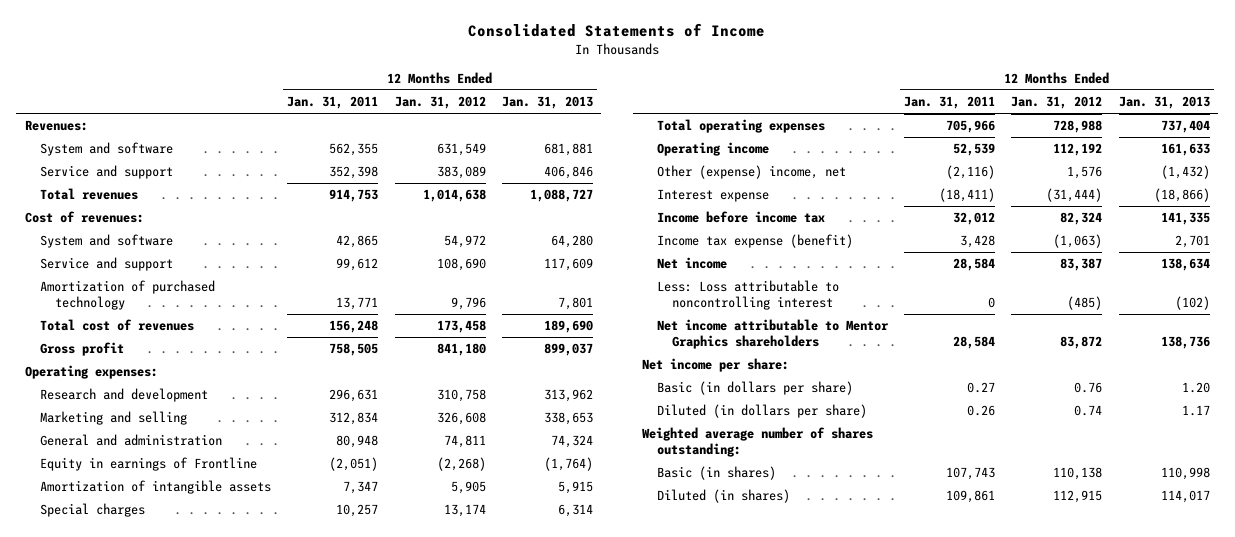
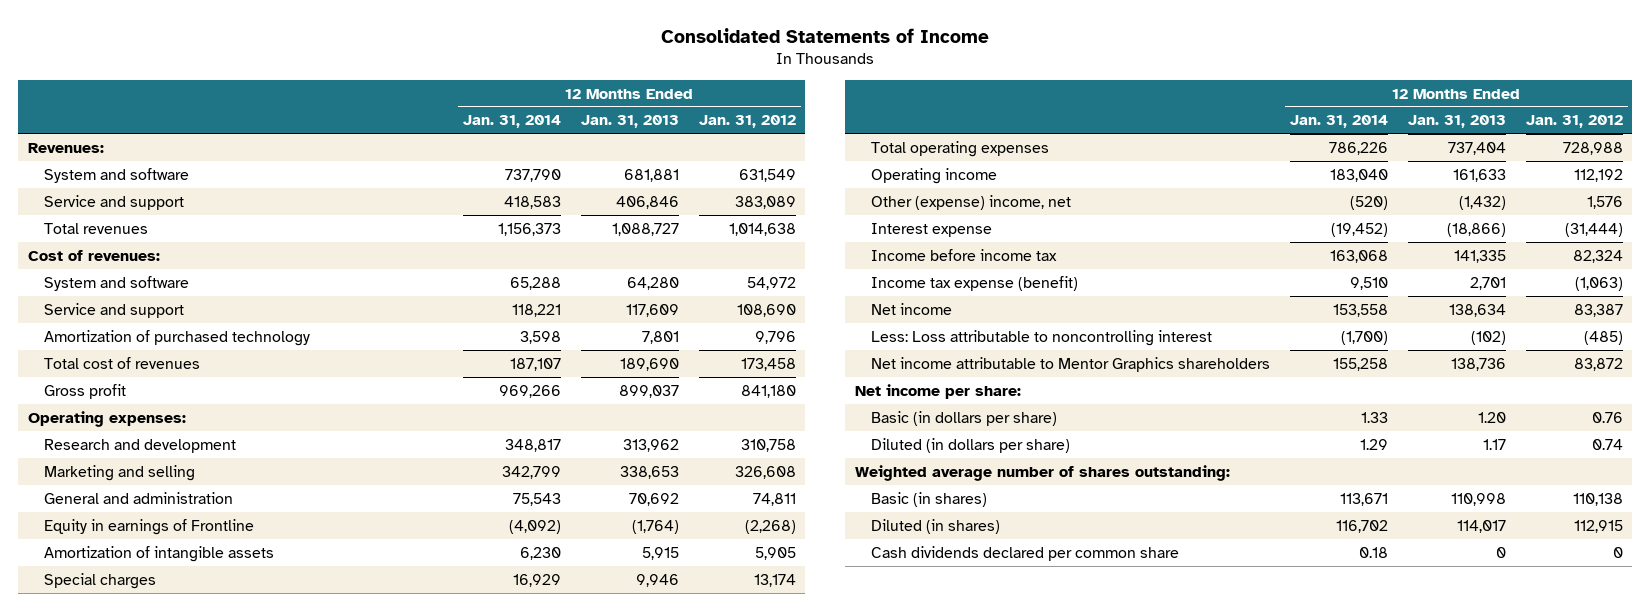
[287,96,379,110] Jan. 31, 2011 -> none
none -> [463,115,562,129] Jan. 31, 2014
[551,435,594,449] 74,324 -> [628,492,679,506] 70,692
[558,504,594,518] 6,314 -> [635,573,679,587] 9,946
none -> [871,545,1180,561] Cash dividends declared per common share

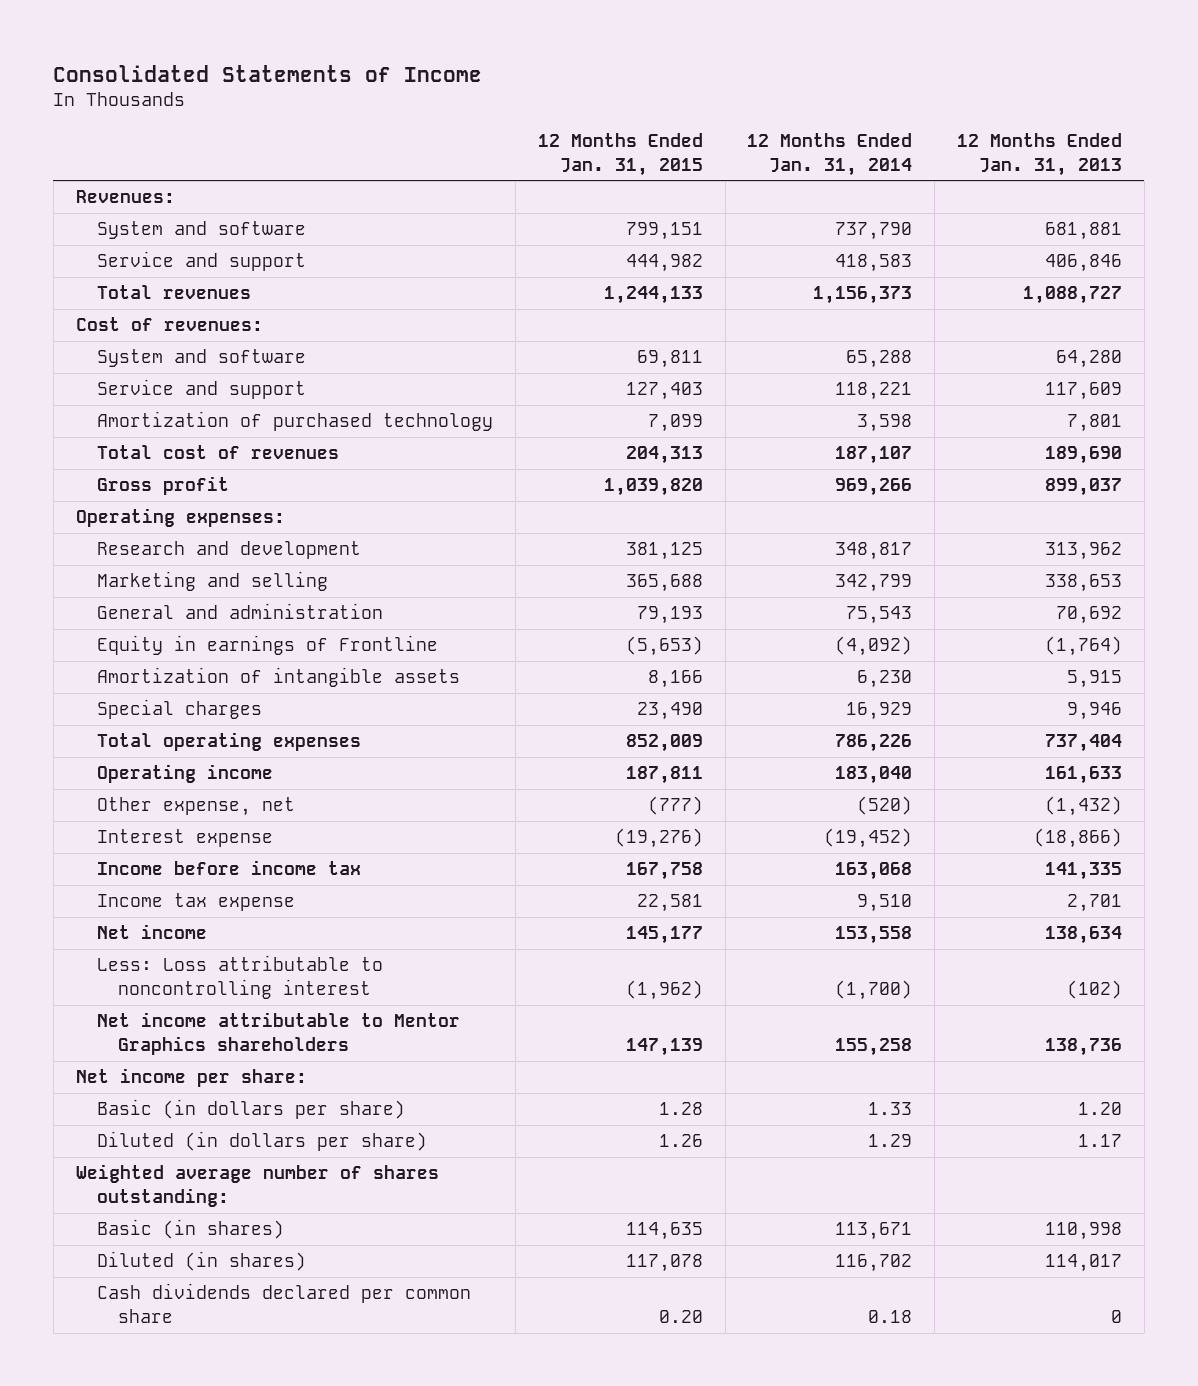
[698,115,796,129] Jan. 31, 2012 -> none
none -> [537,133,703,176] 12 Months Ended Jan. 31, 2015
[871,194,1072,210] Other (expense) income, net -> [97,797,296,817] Other expense, net
[871,275,1079,291] Income tax expense (benefit) -> [97,893,296,912] Income tax expense

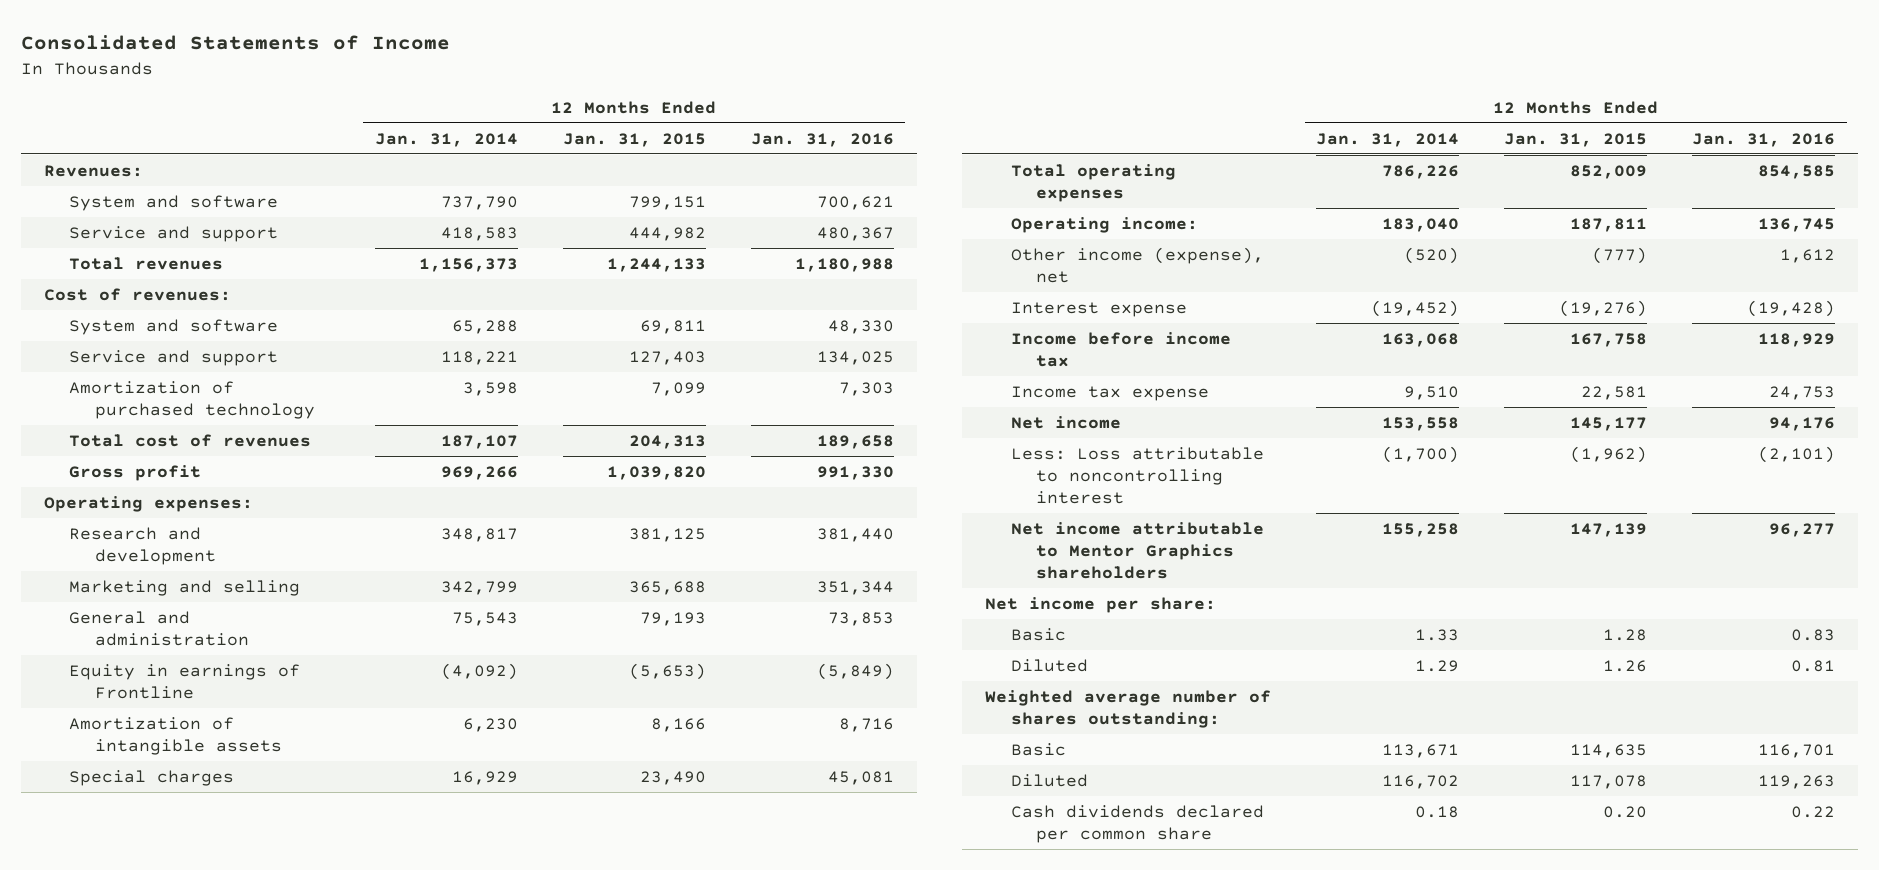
[957,133,1123,176] 12 Months Ended Jan. 31, 2013 -> none
none -> [751,132,895,147] Jan. 31, 2016
[97,764,274,784] Operating income -> [1010,216,1198,233] Operating income:
[97,797,296,817] Other expense, net -> [1010,246,1264,283] Other income (expense), net
[97,1099,406,1120] Basic (in dollars per share) -> [1010,627,1066,641] Basic
[97,1131,428,1152] Diluted (in dollars per share) -> [1010,658,1088,672] Diluted
[97,1219,285,1240] Basic (in shares) -> [1010,742,1066,756] Basic
[97,1251,307,1272] Diluted (in shares) -> [1010,773,1088,787] Diluted

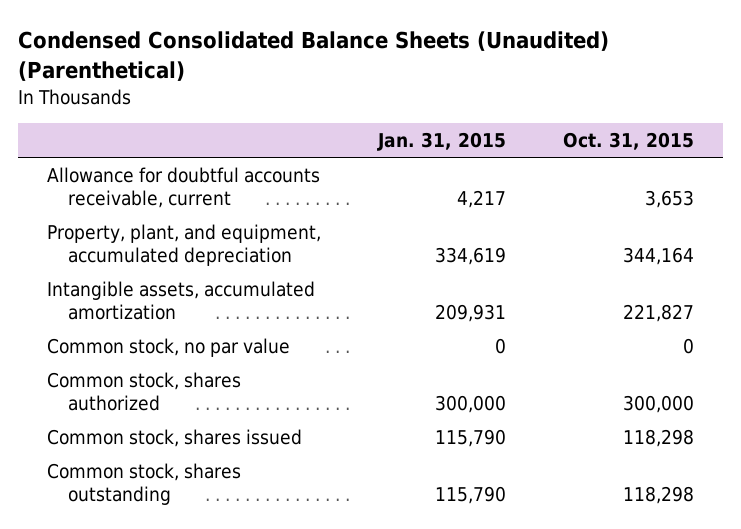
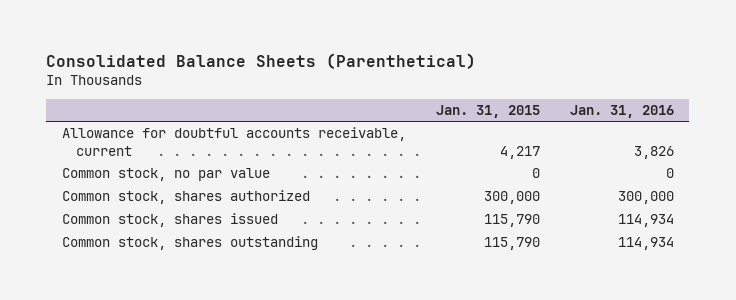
[18,31,610,82] Condensed Consolidated Balance Sheets (Unaudited) (Parenthetical) -> [46,53,477,70] Consolidated Balance Sheets (Parenthetical)
[563,132,695,151] Oct. 31, 2015 -> none
none -> [570,104,675,118] Jan. 31, 2016
[47,224,322,267] Property, plant, and equipment, accumulated depreciation -> none
[47,281,316,321] Intangible assets, accumulated amortization -> none

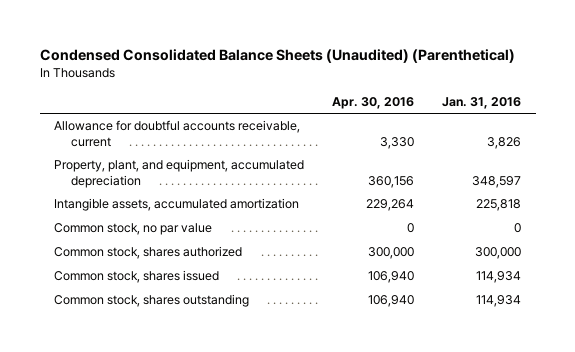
[46,53,477,70] Consolidated Balance Sheets (Parenthetical) -> [39,48,515,63] Condensed Consolidated Balance Sheets (Unaudited) (Parenthetical)
[435,104,540,118] Jan. 31, 2015 -> none
none -> [332,96,415,109] Apr. 30, 2016
none -> [54,159,305,188] Property, plant, and equipment, accumulated depreciation
none -> [54,198,300,212] Intangible assets, accumulated amortization

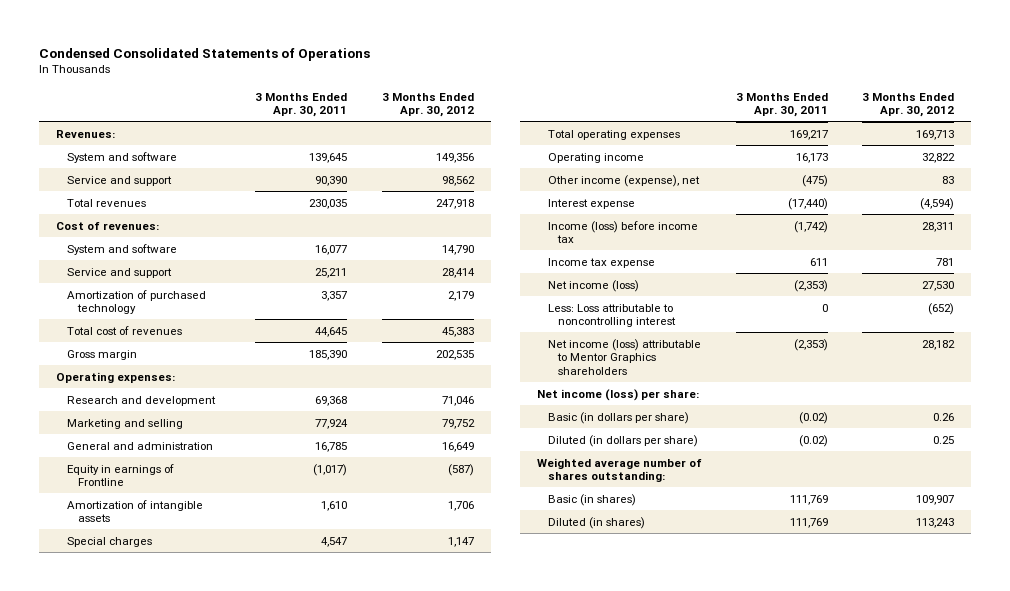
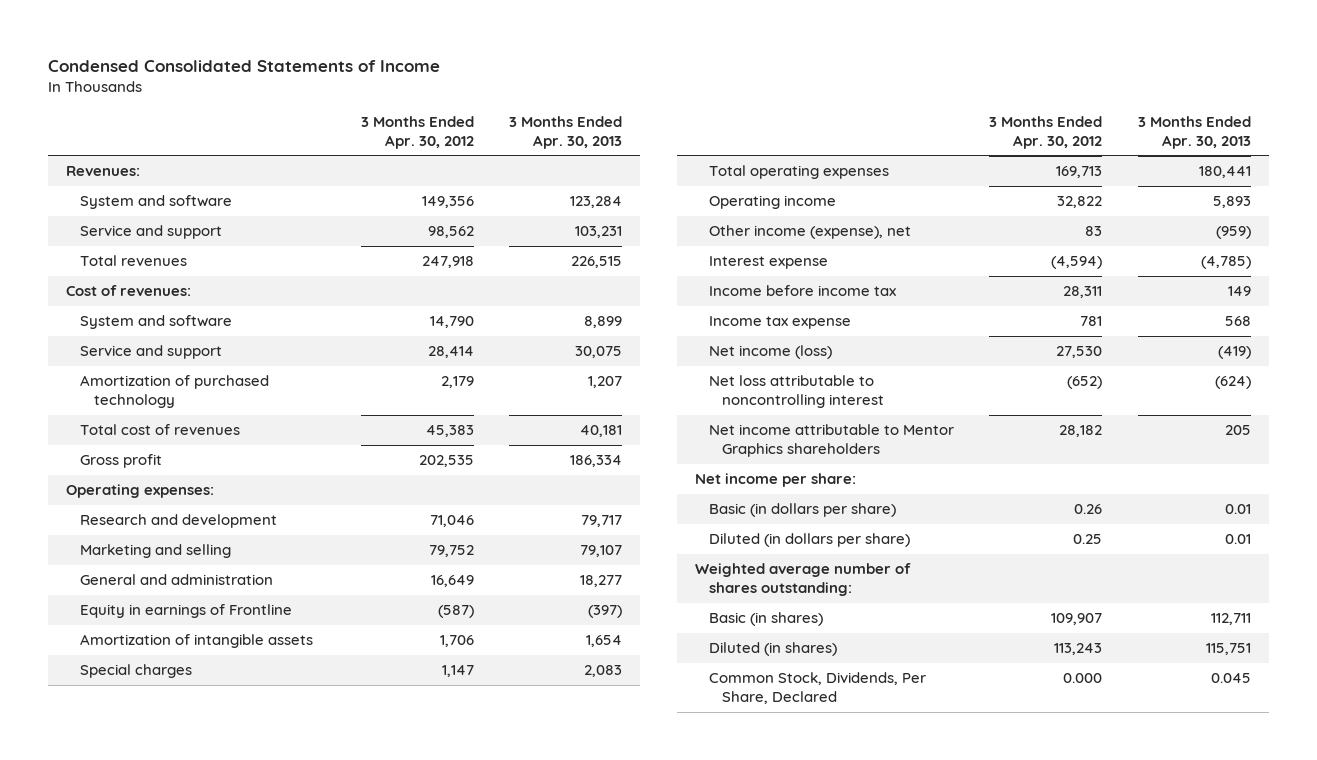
[39,47,371,61] Condensed Consolidated Statements of Operations -> [48,59,441,72] Condensed Consolidated Statements of Income
[255,92,348,118] 3 Months Ended Apr. 30, 2011 -> none
none -> [509,115,623,149] 3 Months Ended Apr. 30, 2013
[66,349,137,360] Gross margin -> [79,454,162,469] Gross profit
[547,220,698,244] Income (loss) before income tax -> [708,285,896,297] Income before income tax
[547,303,677,328] Less: Loss attributable to noncontrolling interest -> [708,375,885,409] Net loss attributable to noncontrolling interest
[547,338,701,375] Net income (loss) attributable to Mentor Graphics shareholders -> [708,424,954,458] Net income attributable to Mentor Graphics shareholders
[536,388,699,401] Net income (loss) per share: -> [695,473,857,488] Net income per share:
none -> [708,672,926,705] Common Stock, Dividends, Per Share, Declared

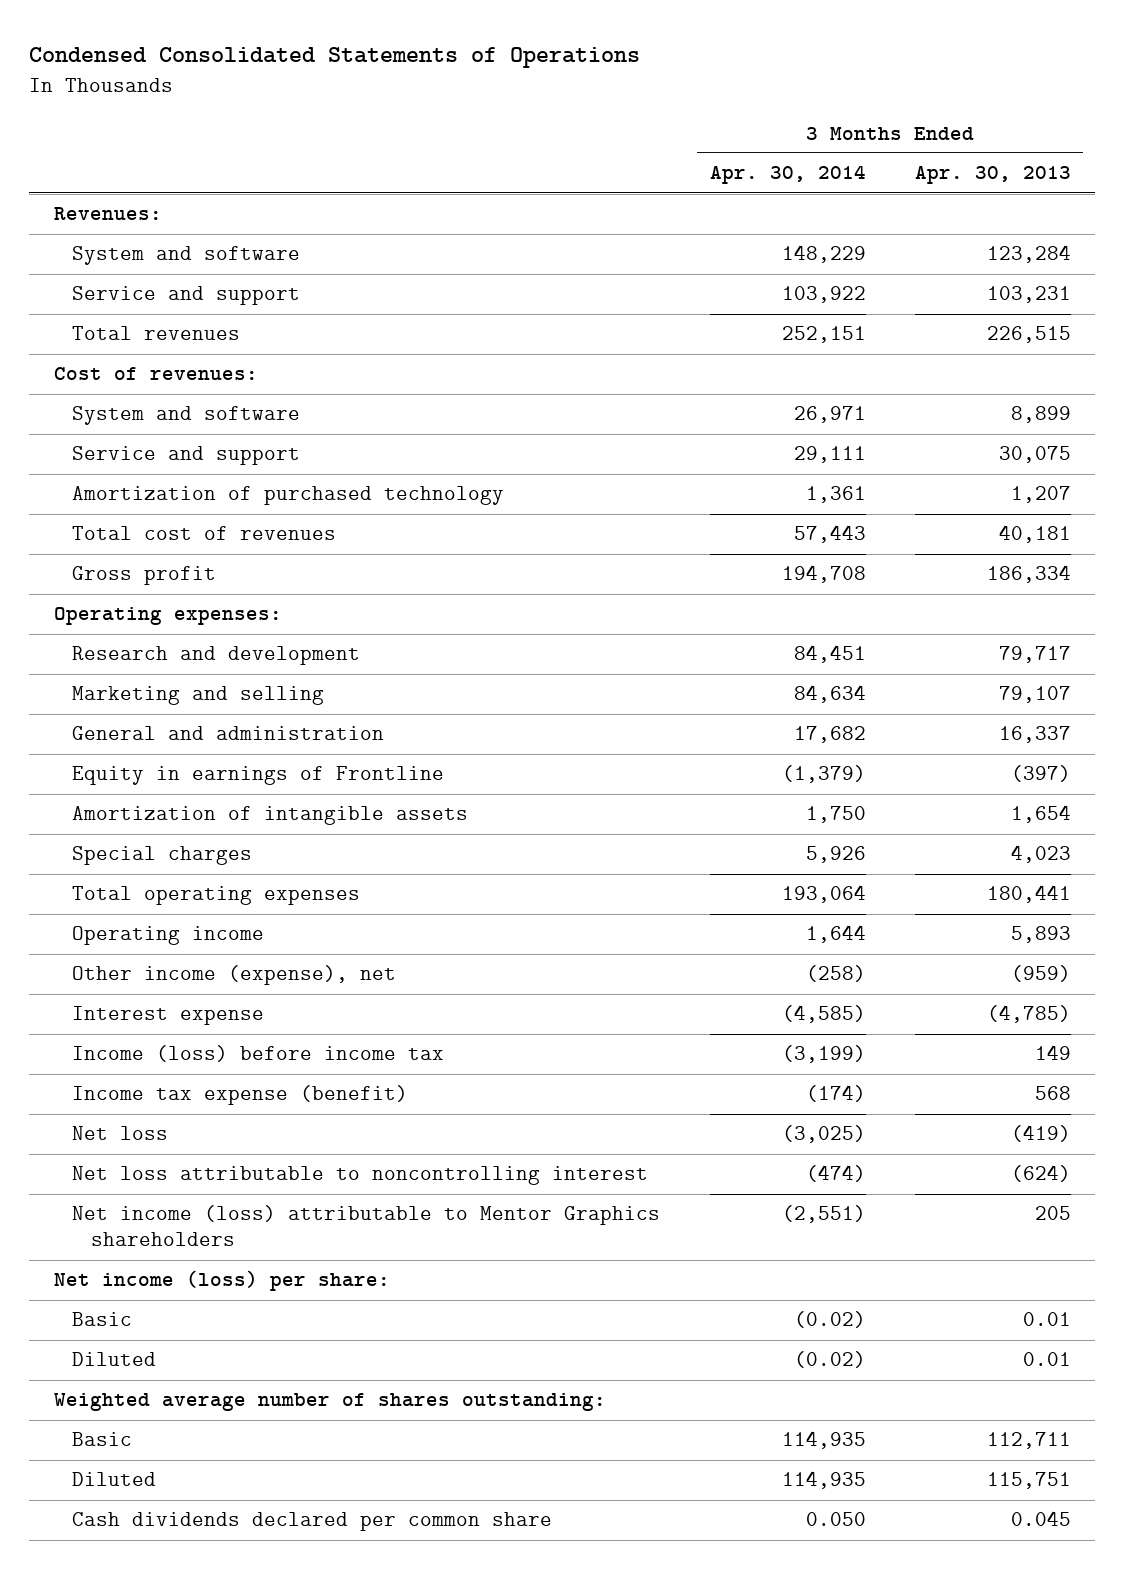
[48,59,441,72] Condensed Consolidated Statements of Income -> [28,47,640,69] Condensed Consolidated Statements of Operations
[360,115,474,149] 3 Months Ended Apr. 30, 2012 -> none
none -> [709,165,866,185] Apr. 30, 2014
[580,575,623,588] 18,277 -> [998,726,1071,744] 16,337
[584,665,623,678] 2,083 -> [1010,845,1071,864] 4,023
[708,285,896,297] Income before income tax -> [72,1045,445,1063] Income (loss) before income tax
[708,316,851,330] Income tax expense -> [72,1085,409,1106] Income tax expense (benefit)
[708,345,832,360] Net income (loss) -> [72,1126,169,1141] Net loss
[708,424,954,458] Net income attributable to Mentor Graphics shareholders -> [72,1205,661,1247] Net income (loss) attributable to Mentor Graphics shareholders
[695,473,857,488] Net income per share: -> [53,1270,390,1292] Net income (loss) per share:
[708,503,896,518] Basic (in dollars per share) -> [72,1312,133,1327] Basic
[708,533,910,548] Diluted (in dollars per share) -> [72,1352,157,1367] Diluted
[708,612,823,627] Basic (in shares) -> [72,1432,133,1447] Basic
[708,642,837,657] Diluted (in shares) -> [72,1472,157,1487] Diluted
[708,672,926,705] Common Stock, Dividends, Per Share, Declared -> [72,1512,553,1532] Cash dividends declared per common share

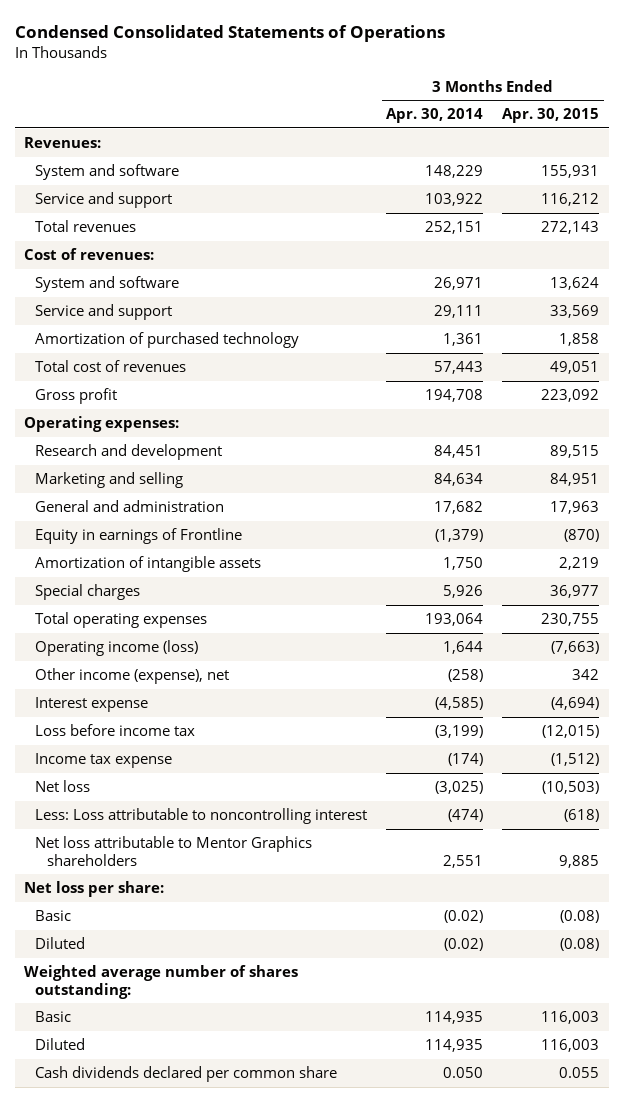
[914,166,1071,185] Apr. 30, 2013 -> none
none -> [502,108,600,124] Apr. 30, 2015
[72,926,265,946] Operating income -> [35,640,199,657] Operating income (loss)
[72,1045,445,1063] Income (loss) before income tax -> [35,724,196,737] Loss before income tax
[72,1085,409,1106] Income tax expense (benefit) -> [35,753,173,769] Income tax expense
[72,1166,649,1186] Net loss attributable to noncontrolling interest -> [35,808,368,825] Less: Loss attributable to noncontrolling interest
[72,1205,661,1247] Net income (loss) attributable to Mentor Graphics shareholders -> [35,836,313,866] Net loss attributable to Mentor Graphics shareholders
[781,1205,866,1224] (2,551) -> [443,854,484,868] 2,551
[53,1270,390,1292] Net income (loss) per share: -> [24,881,165,898] Net loss per share:

